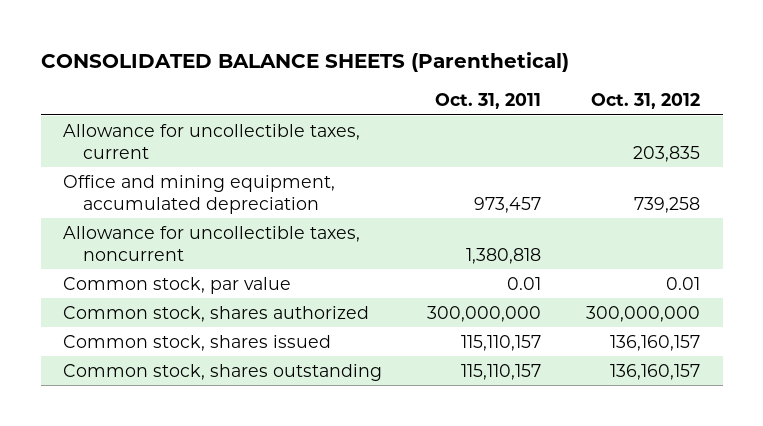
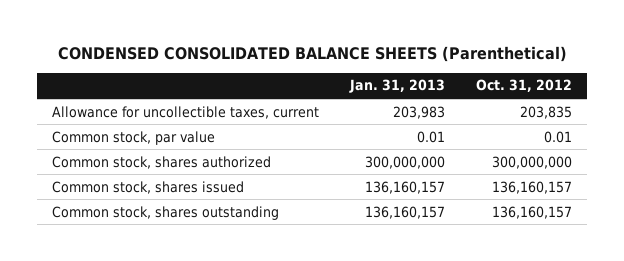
[40,51,569,72] CONSOLIDATED BALANCE SHEETS (Parenthetical) -> [57,45,567,62] CONDENSED CONSOLIDATED BALANCE SHEETS (Parenthetical)
[435,93,542,110] Oct. 31, 2011 -> none
none -> [348,79,445,94] Jan. 31, 2013
[63,174,336,214] Office and mining equipment, accumulated depreciation -> none
[63,225,361,261] Allowance for uncollectible taxes, noncurrent -> none

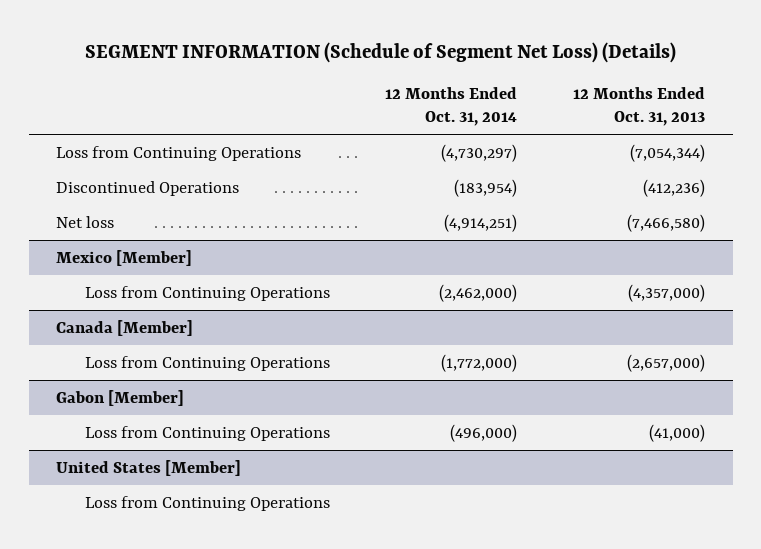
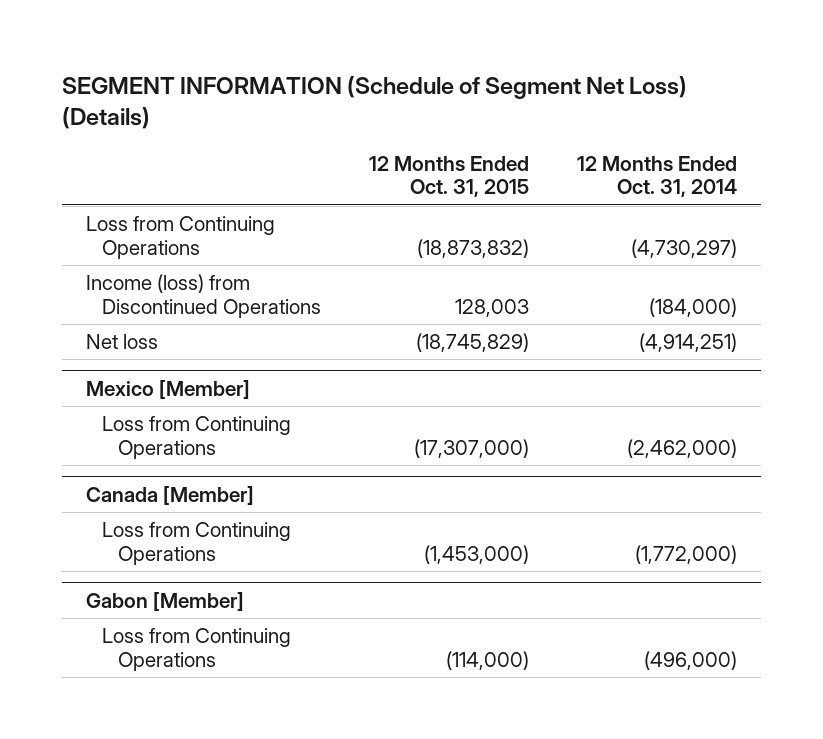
[572,87,705,126] 12 Months Ended Oct. 31, 2013 -> none
none -> [368,155,529,198] 12 Months Ended Oct. 31, 2015
[56,180,240,196] Discontinued Operations -> [86,274,321,318] Income (loss) from Discontinued Operations
[454,178,518,197] (183,954) -> [649,297,738,317] (184,000)
[56,459,242,476] United States [Member] -> none
[85,495,331,511] Loss from Continuing Operations -> none

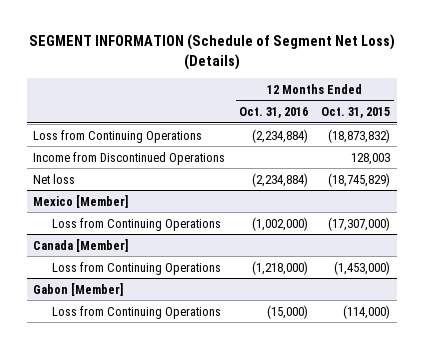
[577,155,738,198] 12 Months Ended Oct. 31, 2014 -> none
none -> [238,107,308,119] Oct. 31, 2016
[86,274,321,318] Income (loss) from Discontinued Operations -> [33,151,226,165] Income from Discontinued Operations

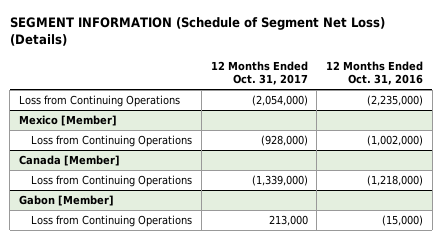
[321,107,391,119] Oct. 31, 2015 -> none
none -> [210,60,308,85] 12 Months Ended Oct. 31, 2017
[33,151,226,165] Income from Discontinued Operations -> none
[33,173,76,184] Net loss -> none
[251,128,308,143] (2,234,884) -> [367,95,424,107] (2,235,000)

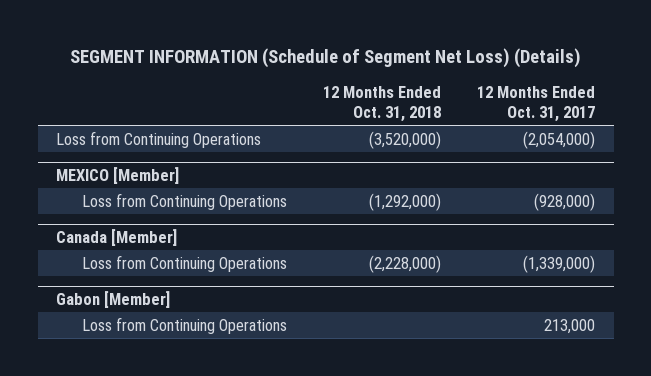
[326,60,424,85] 12 Months Ended Oct. 31, 2016 -> none
none -> [322,85,441,123] 12 Months Ended Oct. 31, 2018
[19,115,118,127] Mexico [Member] -> [55,166,179,184] MEXICO [Member]

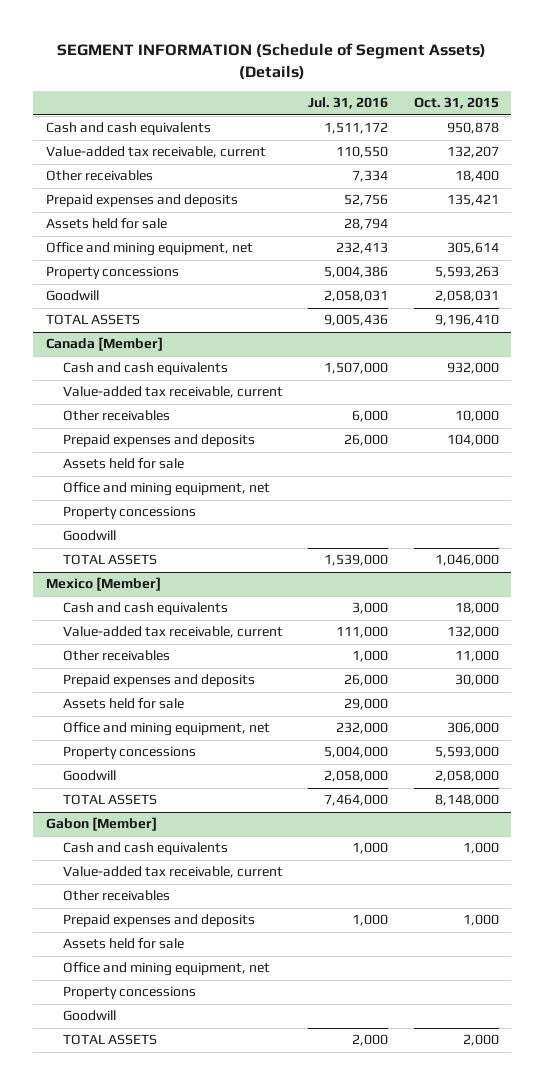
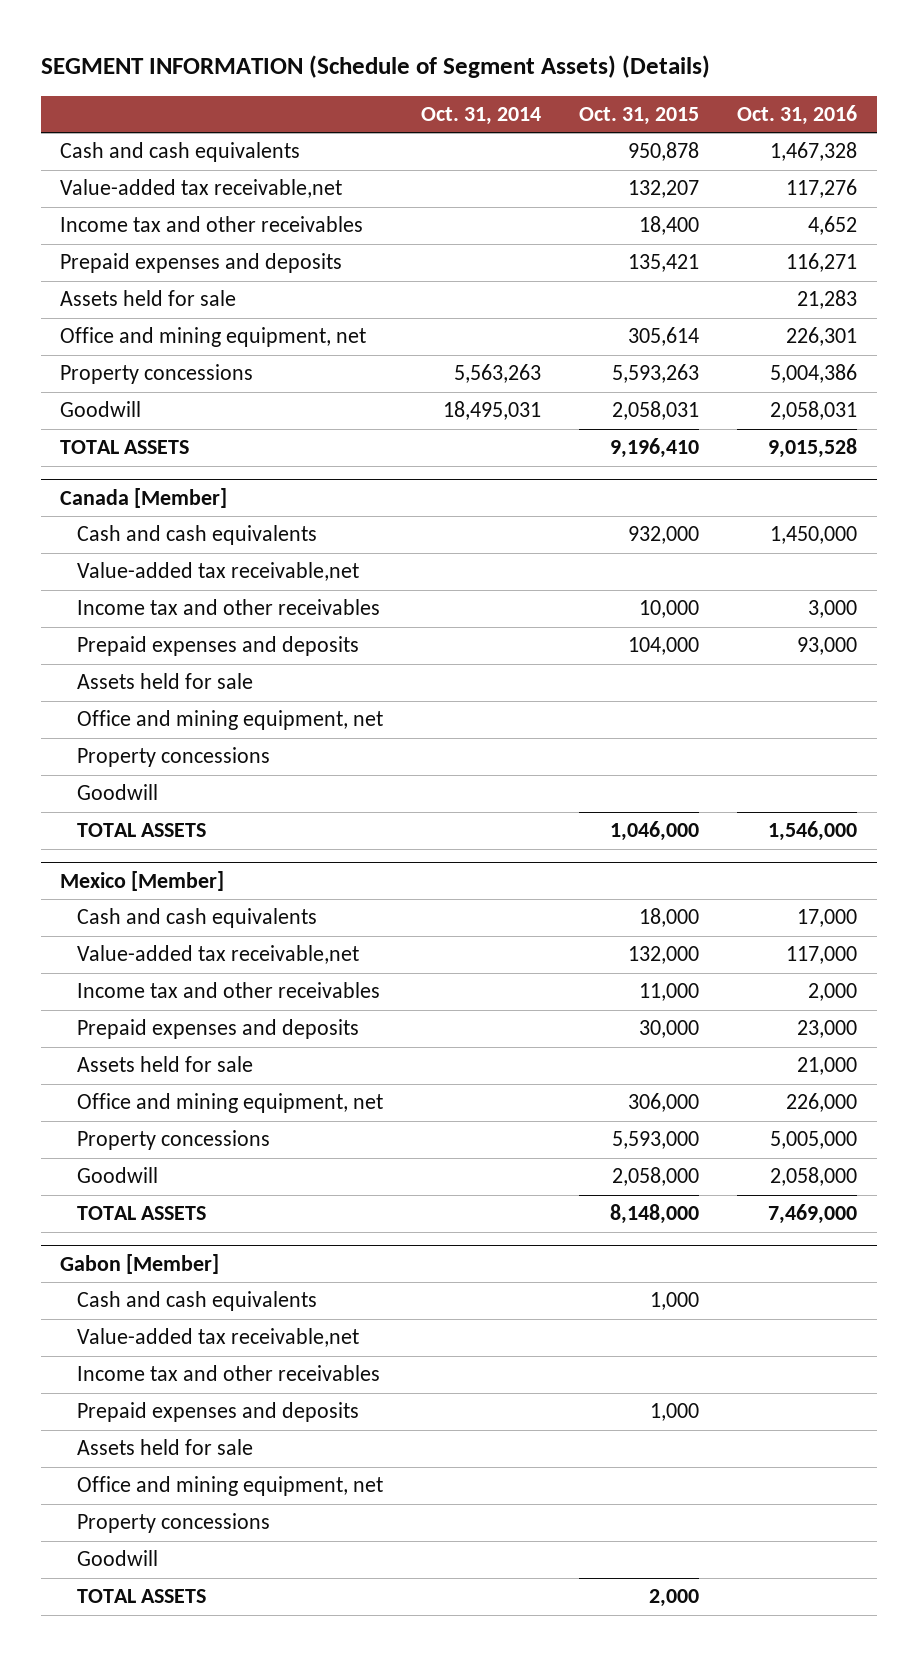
[308,97,389,110] Jul. 31, 2016 -> none
none -> [420,106,541,125] Oct. 31, 2014
none -> [737,104,858,125] Oct. 31, 2016
[45,146,266,159] Value-added tax receivable, current -> [60,179,343,199] Value-added tax receivable,net
[45,170,153,182] Other receivables -> [60,216,364,233] Income tax and other receivables
[62,386,283,399] Value-added tax receivable, current -> [76,562,359,582] Value-added tax receivable,net
[62,410,170,422] Other receivables -> [76,599,380,616] Income tax and other receivables
[62,626,283,639] Value-added tax receivable, current -> [76,945,359,965] Value-added tax receivable,net
[62,650,170,662] Other receivables -> [76,982,380,999] Income tax and other receivables
[62,866,283,879] Value-added tax receivable, current -> [76,1328,359,1348] Value-added tax receivable,net
[62,890,170,902] Other receivables -> [76,1365,380,1382] Income tax and other receivables

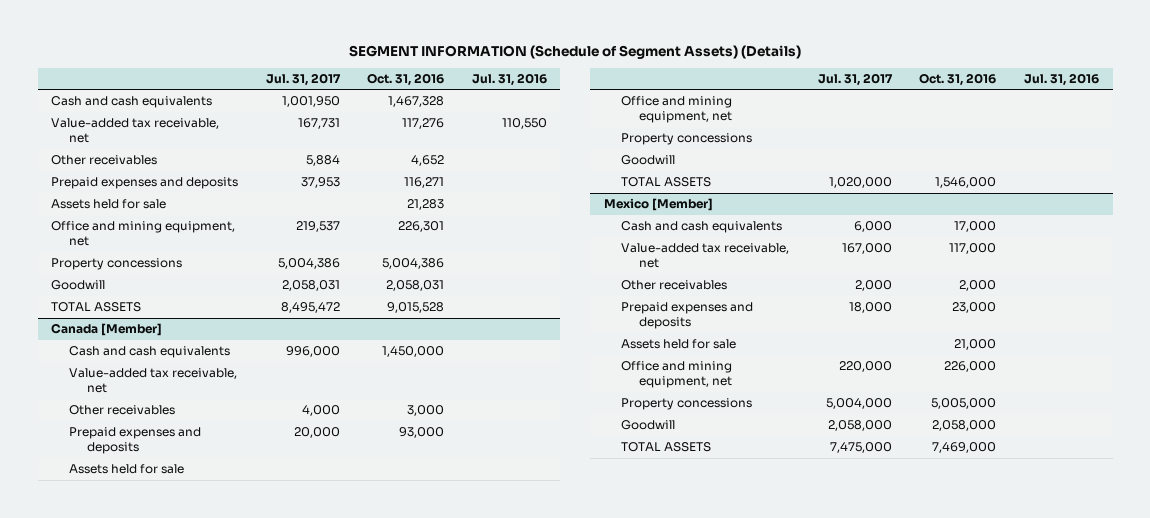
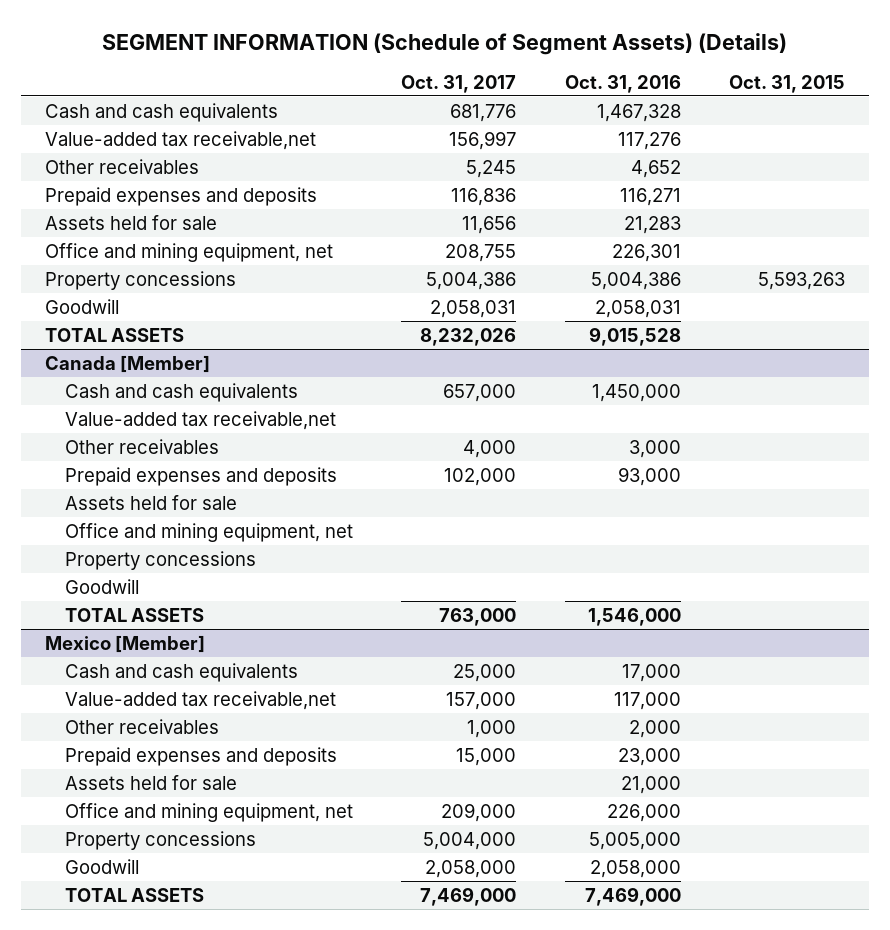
[265,72,341,86] Jul. 31, 2017 -> none
[471,72,547,86] Jul. 31, 2016 -> none
none -> [401,74,517,93] Oct. 31, 2017
none -> [728,74,845,93] Oct. 31, 2015
[51,118,220,144] Value-added tax receivable, net -> [44,130,316,150] Value-added tax receivable,net
[69,368,238,394] Value-added tax receivable, net -> [64,410,336,430] Value-added tax receivable,net
[621,243,790,269] Value-added tax receivable, net -> [64,690,336,710] Value-added tax receivable,net

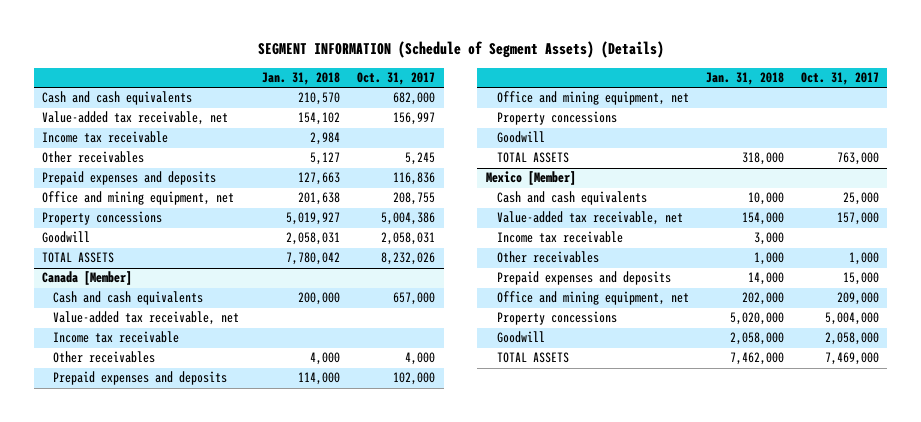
[564,74,681,93] Oct. 31, 2016 -> none
[728,74,845,93] Oct. 31, 2015 -> none
none -> [262,72,341,86] Jan. 31, 2018
[450,103,517,122] 681,776 -> [393,92,436,106] 682,000
[44,130,316,150] Value-added tax receivable,net -> [42,111,229,126] Value-added tax receivable, net
none -> [42,131,169,144] Income tax receivable
[44,214,217,230] Assets held for sale -> none
[64,410,336,430] Value-added tax receivable,net -> [53,311,240,326] Value-added tax receivable, net
none -> [53,331,180,344] Income tax receivable
[64,494,237,510] Assets held for sale -> none
[64,690,336,710] Value-added tax receivable,net -> [496,211,683,226] Value-added tax receivable, net
none -> [496,231,623,244] Income tax receivable
[64,774,237,790] Assets held for sale -> none

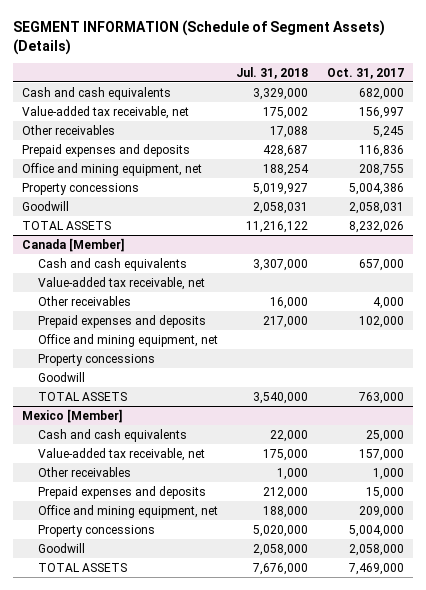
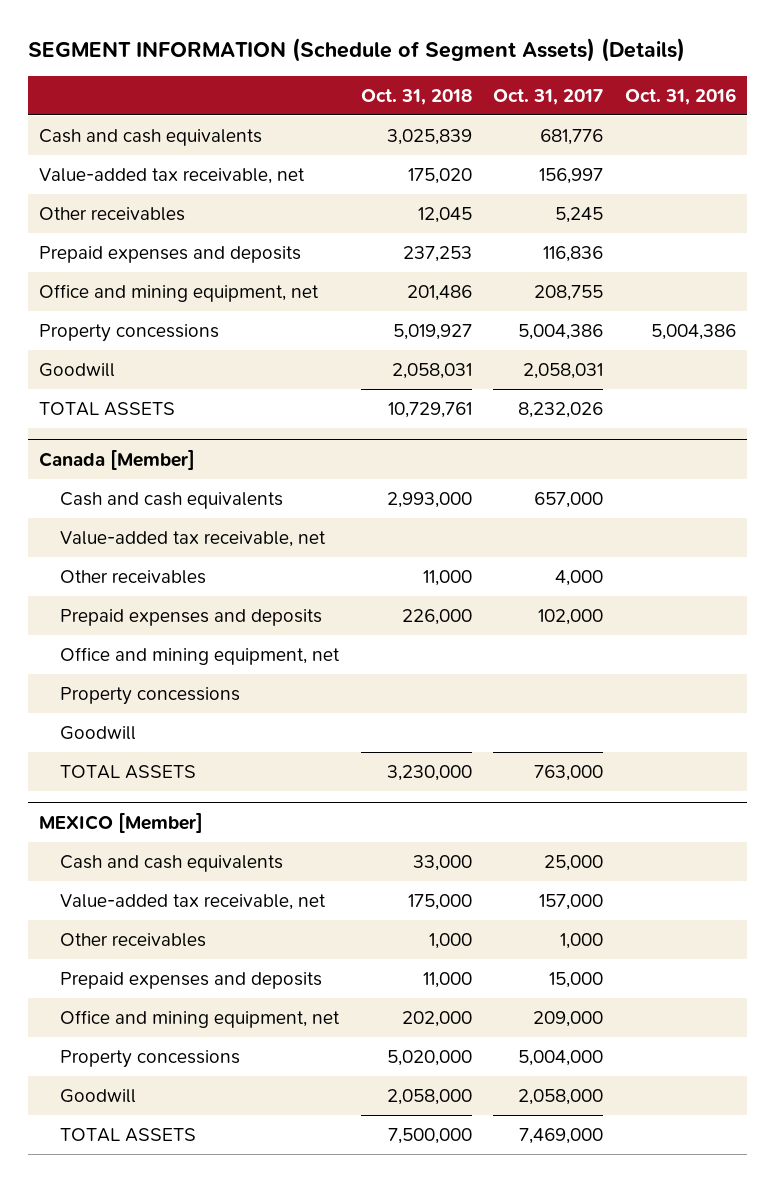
[236,66,309,79] Jul. 31, 2018 -> none
none -> [360,88,472,105] Oct. 31, 2018
none -> [625,87,737,105] Oct. 31, 2016
[358,87,404,100] 682,000 -> [540,128,604,145] 681,776
[22,408,123,423] Mexico [Member] -> [38,812,203,833] MEXICO [Member]

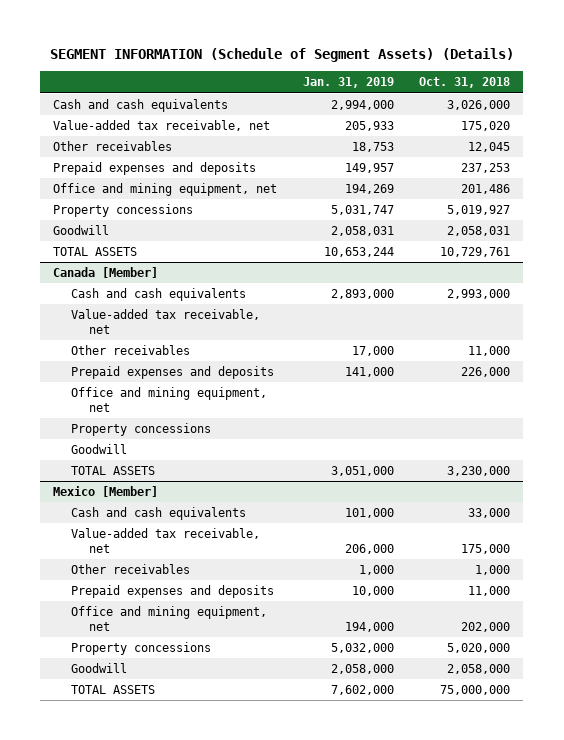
[493,88,604,105] Oct. 31, 2017 -> none
[625,87,737,105] Oct. 31, 2016 -> none
none -> [302,77,394,89] Jan. 31, 2019
[386,128,472,145] 3,025,839 -> [447,100,511,111] 3,026,000
[38,812,203,833] MEXICO [Member] -> [53,486,159,498] Mexico [Member]
[387,1127,472,1144] 7,500,000 -> [440,685,511,696] 75,000,000

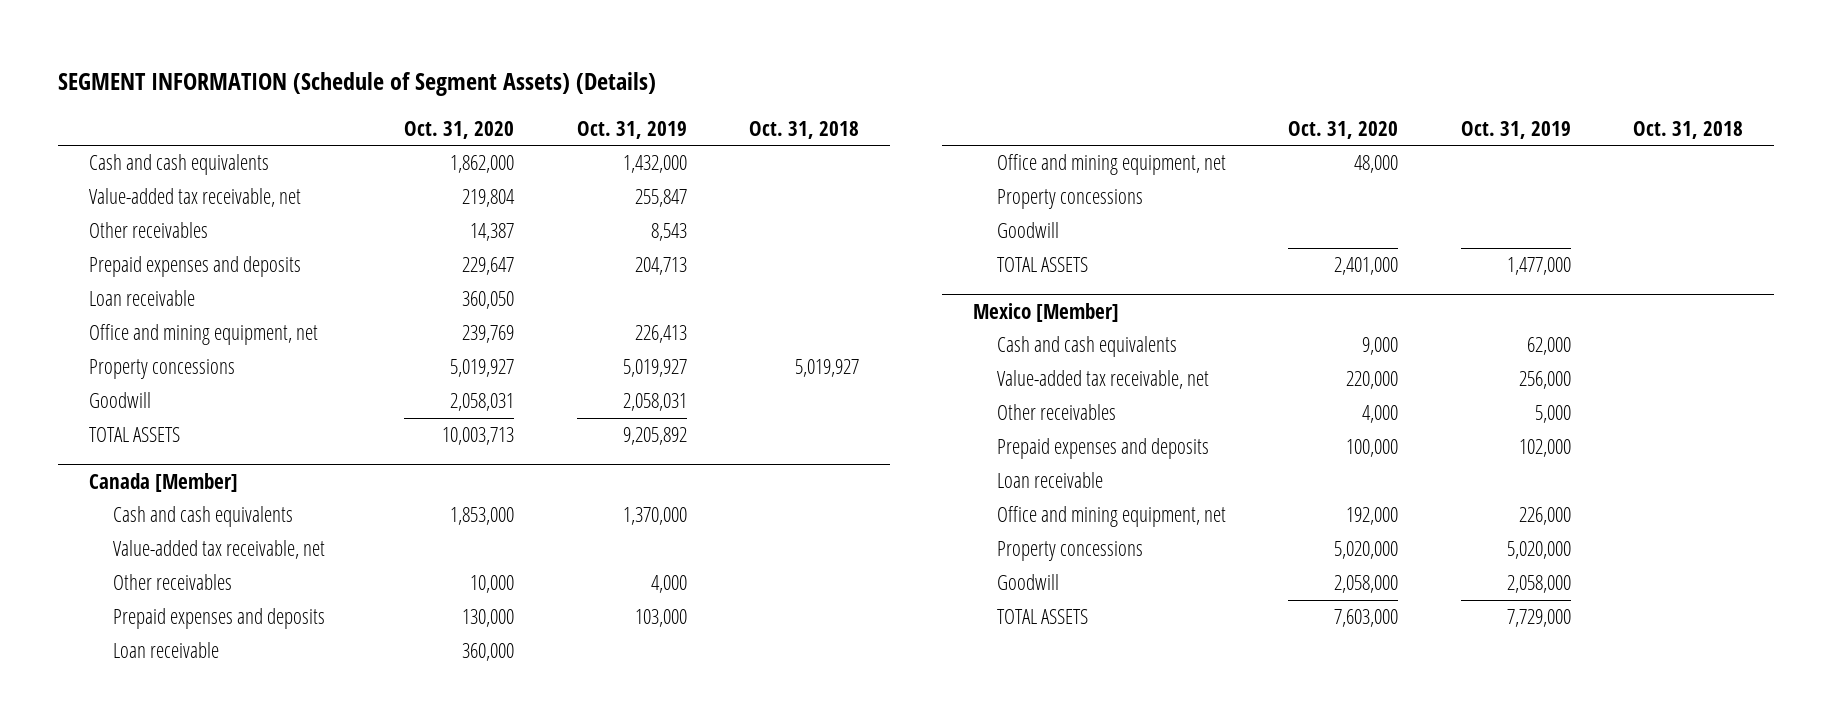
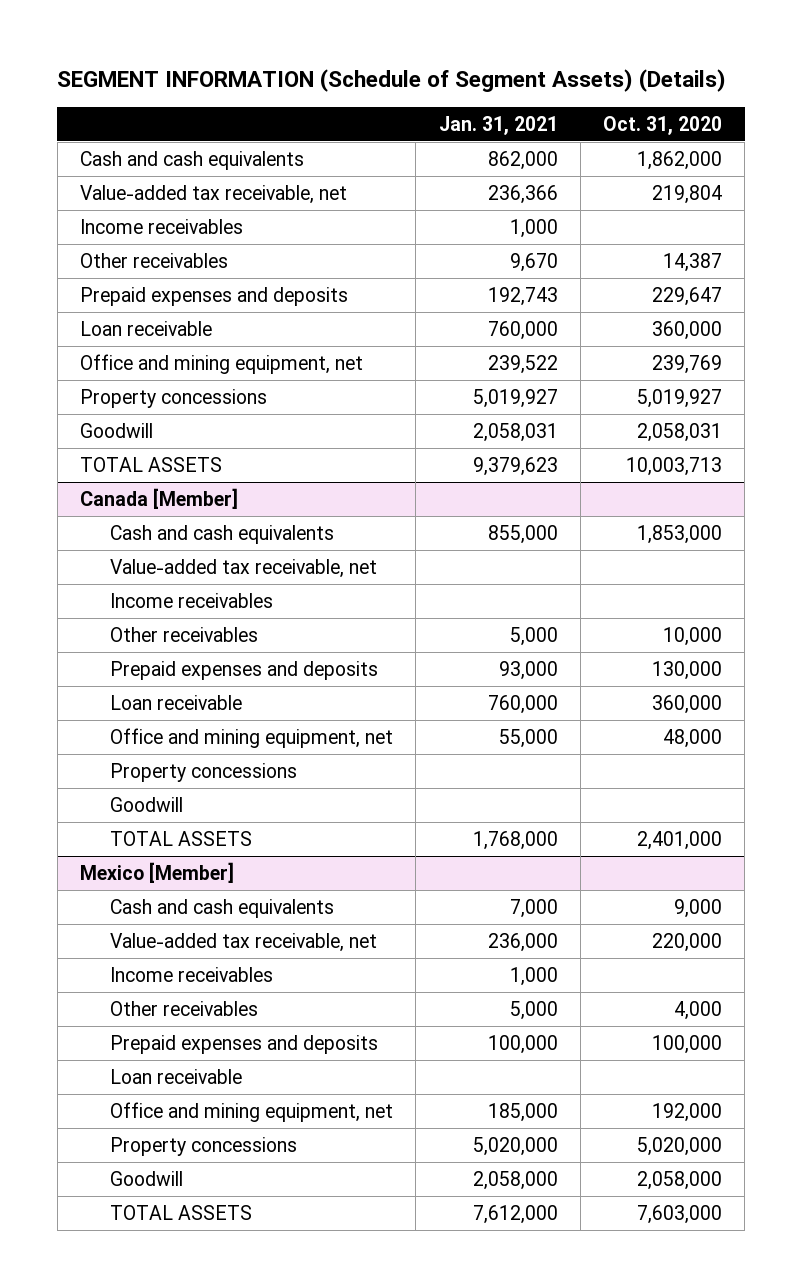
[576,120,687,139] Oct. 31, 2019 -> none
[748,120,859,139] Oct. 31, 2018 -> none
none -> [438,115,558,135] Jan. 31, 2021
none -> [80,218,244,234] Income receivables
[462,291,515,310] 360,050 -> [652,320,723,340] 360,000
none -> [110,592,274,608] Income receivables
none -> [110,966,274,982] Income receivables

